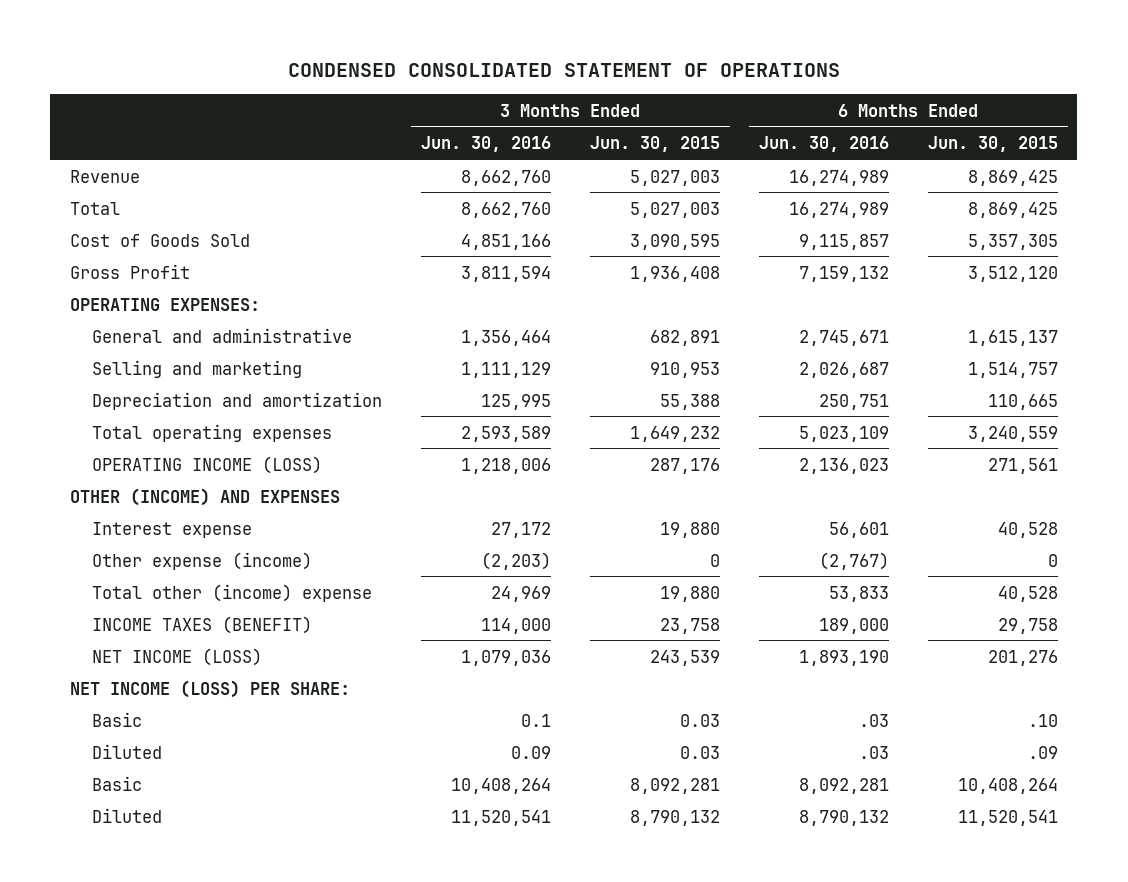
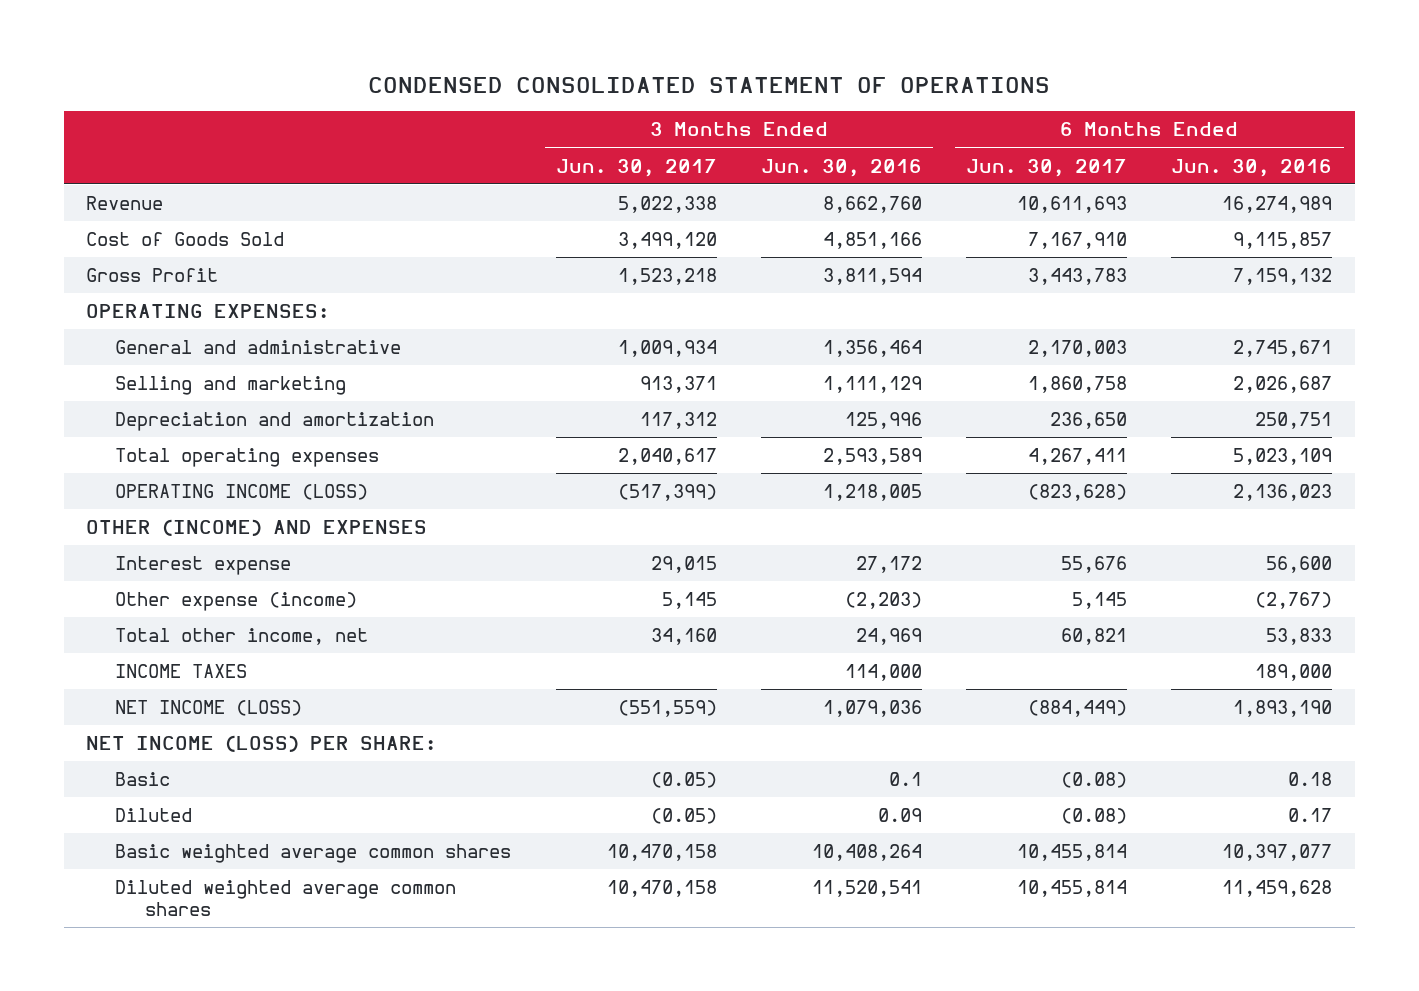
[589,136,720,153] Jun. 30, 2015 -> none
[927,136,1058,153] Jun. 30, 2015 -> none
none -> [555,158,717,177] Jun. 30, 2017
none -> [966,158,1128,177] Jun. 30, 2017
[69,201,120,215] Total -> none
[480,393,551,410] 125,995 -> [844,412,922,430] 125,996
[460,457,551,474] 1,218,006 -> [822,484,922,502] 1,218,005
[828,521,889,538] 56,601 -> [1266,556,1333,574] 56,600
[91,583,372,602] Total other (income) expense -> [115,628,369,646] Total other income, net
[91,615,312,634] INCOME TAXES (BENEFIT) -> [115,664,248,679] INCOME TAXES
[858,713,889,727] .03 -> [1288,772,1333,787] 0.18
[858,745,889,759] .03 -> [1288,808,1333,823] 0.17
[91,775,142,791] Basic -> [115,844,512,864] Basic weighted average common shares
[798,777,889,794] 8,092,281 -> [1222,844,1333,862] 10,397,077
[91,807,162,823] Diluted -> [115,880,457,917] Diluted weighted average common shares
[798,809,889,826] 8,790,132 -> [1222,880,1333,898] 11,459,628

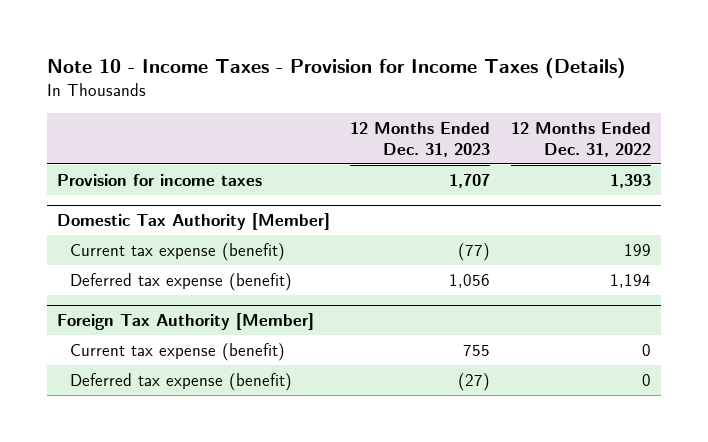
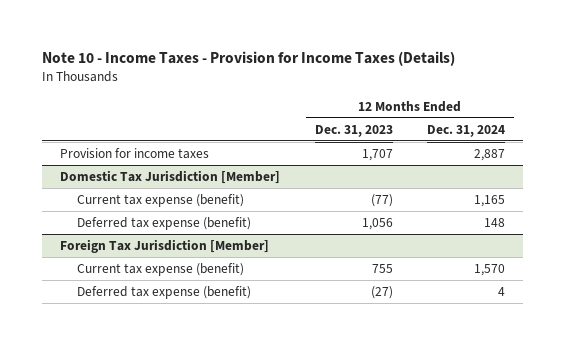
[510,121,651,157] 12 Months Ended Dec. 31, 2022 -> none
none -> [427,124,506,137] Dec. 31, 2024
[56,213,330,231] Domestic Tax Authority [Member] -> [59,170,280,185] Domestic Tax Jurisdiction [Member]
[56,313,314,331] Foreign Tax Authority [Member] -> [59,239,269,254] Foreign Tax Jurisdiction [Member]

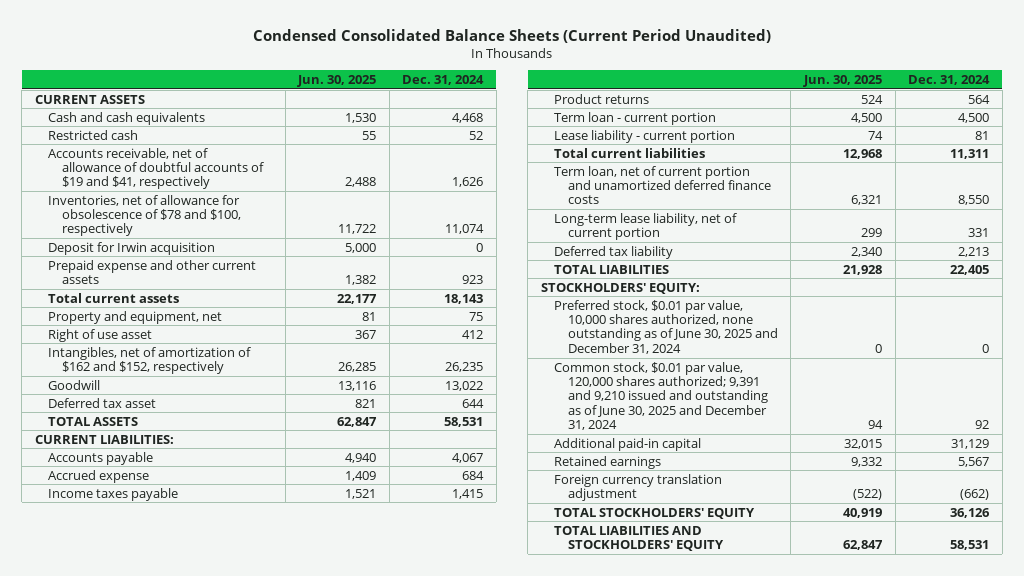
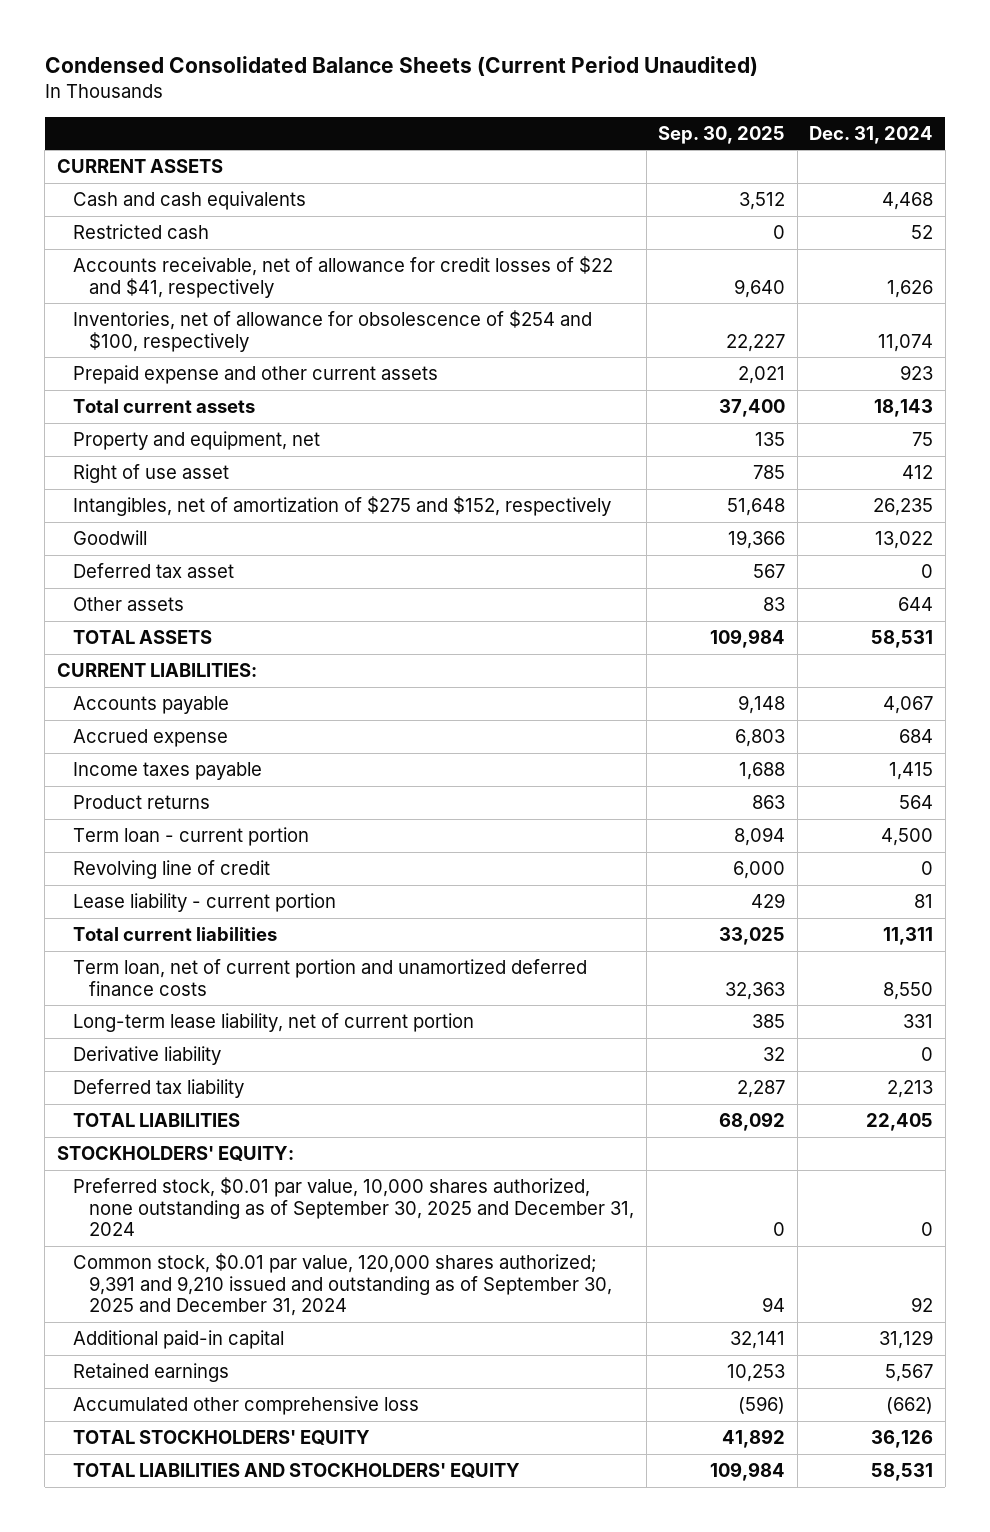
[297,74,377,87] Jun. 30, 2025 -> none
none -> [658,125,786,144] Sep. 30, 2025
[48,241,216,255] Deposit for Irwin acquisition -> none
[48,147,265,190] Accounts receivable, net of allowance of doubtful accounts of $19 and $41, respectively -> [73,256,614,298] Accounts receivable, net of allowance for credit losses of $22 and $41, respectively
[48,194,242,237] Inventories, net of allowance for obsolescence of $78 and $100, respectively -> [73,310,593,352] Inventories, net of allowance for obsolescence of $254 and $100, respectively
[48,346,252,375] Intangibles, net of amortization of $162 and $152, respectively -> [73,496,612,517] Intangibles, net of amortization of $275 and $152, respectively
[462,398,485,408] 644 -> [921,564,934,579] 0
none -> [73,597,185,612] Other assets
none -> [73,860,271,880] Revolving line of credit
none -> [73,1046,222,1066] Derivative liability
[554,299,778,354] Preferred stock, $0.01 par value, 10,000 shares authorized, none outstanding as of June 30, 2025 and December 31, 2024 -> [73,1177,635,1237] Preferred stock, $0.01 par value, 10,000 shares authorized, none outstanding as of September 30, 2025 and December 31, 2024
[554,361,768,431] Common stock, $0.01 par value, 120,000 shares authorized; 9,391 and 9,210 issued and outstanding as of June 30, 2025 and December 31, 2024 -> [73,1253,613,1317] Common stock, $0.01 par value, 120,000 shares authorized; 9,391 and 9,210 issued and outstanding as of September 30, 2025 and December 31, 2024
[554,473,723,502] Foreign currency translation adjustment -> [73,1396,420,1416] Accumulated other comprehensive loss

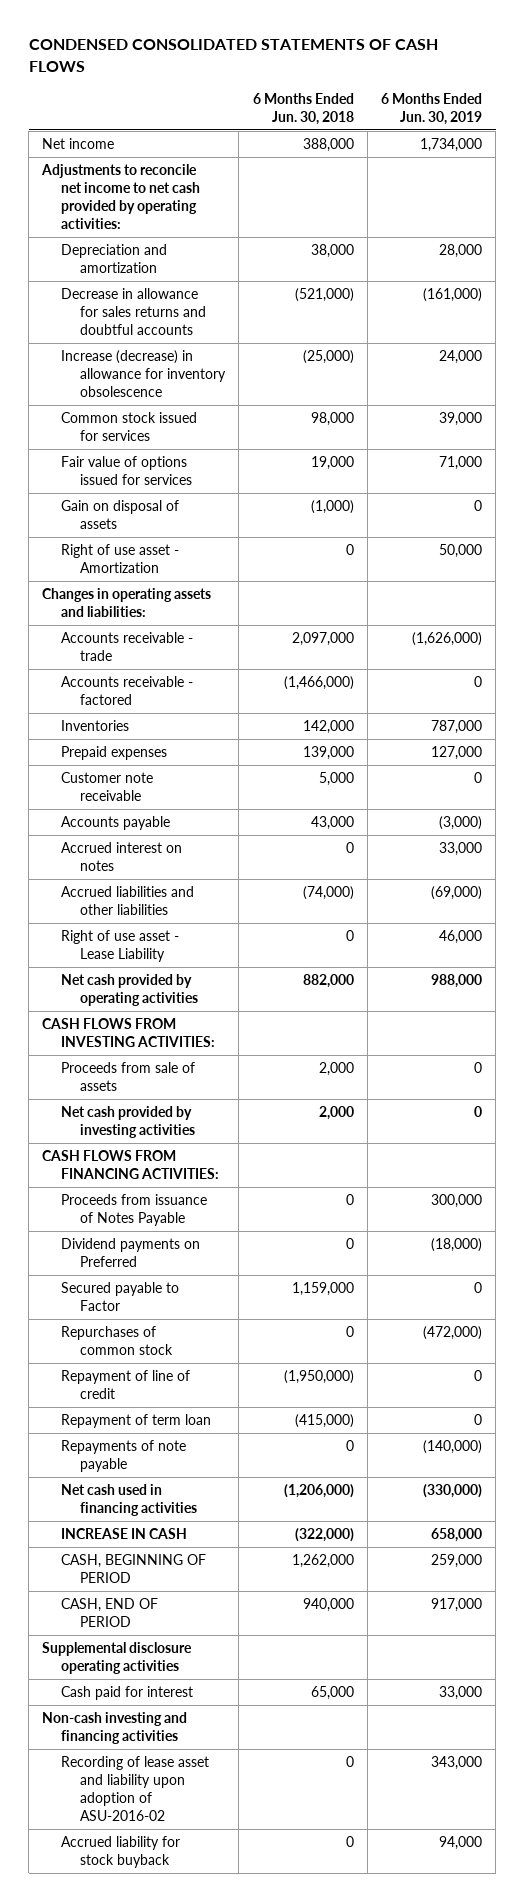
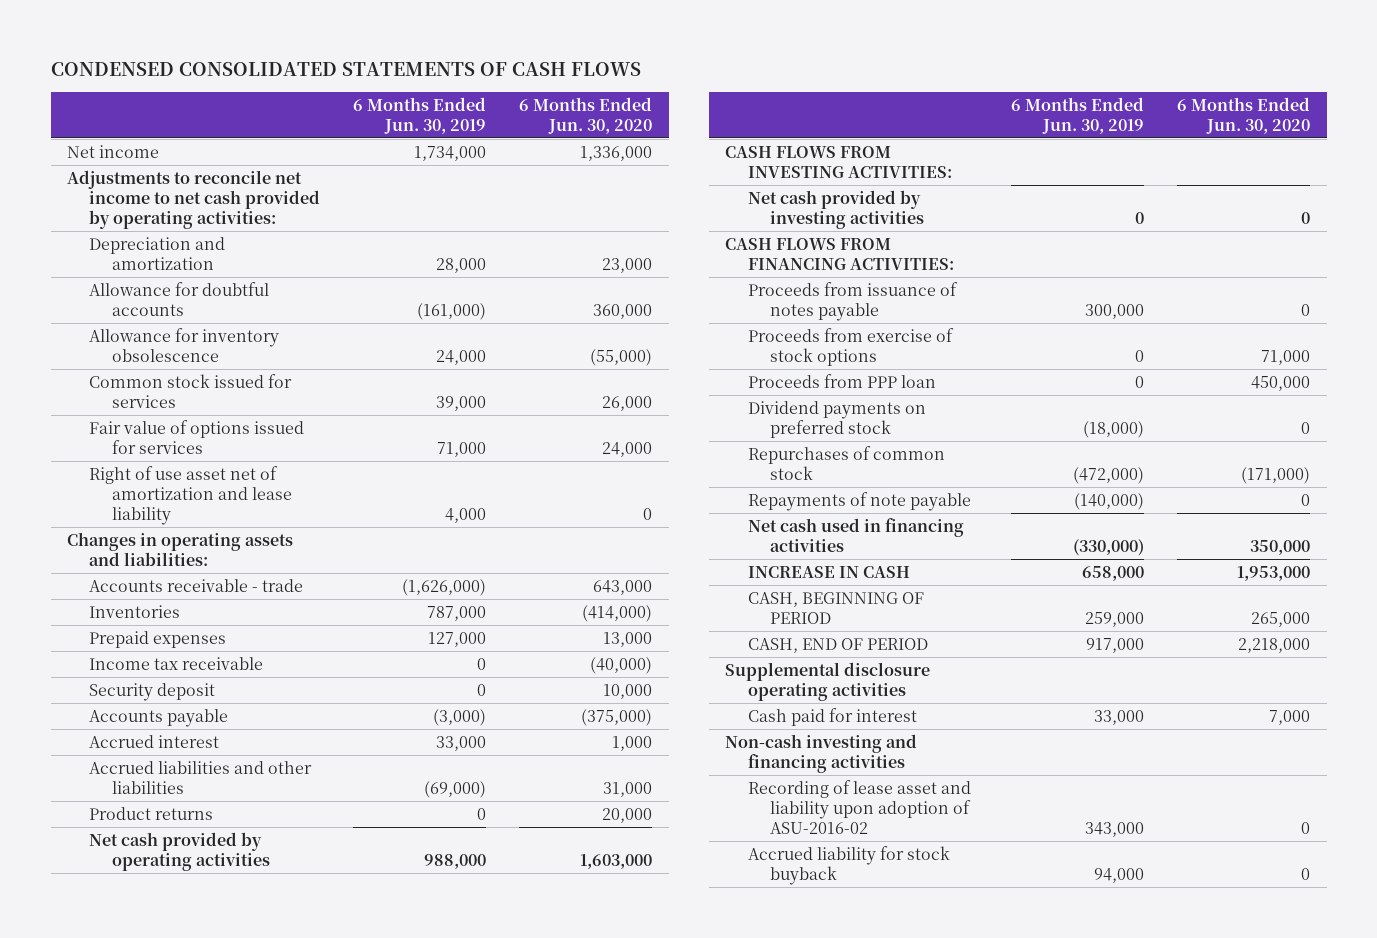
[252,92,354,125] 6 Months Ended Jun. 30, 2018 -> none
none -> [519,96,653,134] 6 Months Ended Jun. 30, 2020
[61,288,207,335] Decrease in allowance for sales returns and doubtful accounts -> [89,282,270,316] Allowance for doubtful accounts
[61,350,227,397] Increase (decrease) in allowance for inventory obsolescence -> [89,328,280,362] Allowance for inventory obsolescence
[61,500,180,529] Gain on disposal of assets -> none
[61,544,180,573] Right of use asset - Amortization -> [89,466,292,525] Right of use asset net of amortization and lease liability
[438,544,482,559] 50,000 -> [445,507,487,523] 4,000
[61,676,194,705] Accounts receivable - factored -> none
[61,772,154,801] Customer note receivable -> none
none -> [89,657,264,671] Income tax receivable
none -> [89,683,216,702] Security deposit
[61,842,183,871] Accrued interest on notes -> [89,735,220,749] Accrued interest
[61,930,180,962] Right of use asset - Lease Liability -> none
none -> [89,807,214,821] Product returns
[61,1062,196,1091] Proceeds from sale of assets -> none
[61,1282,180,1311] Secured payable to Factor -> none
[61,1194,208,1226] Proceeds from issuance of Notes Payable -> [747,282,958,321] Proceeds from issuance of notes payable
none -> [747,328,954,366] Proceeds from exercise of stock options
none -> [747,374,936,389] Proceeds from PPP loan
[61,1238,201,1267] Dividend payments on Preferred -> [747,401,926,438] Dividend payments on preferred stock
[61,1370,191,1399] Repayment of line of credit -> none
[61,1414,212,1429] Repayment of term loan -> none

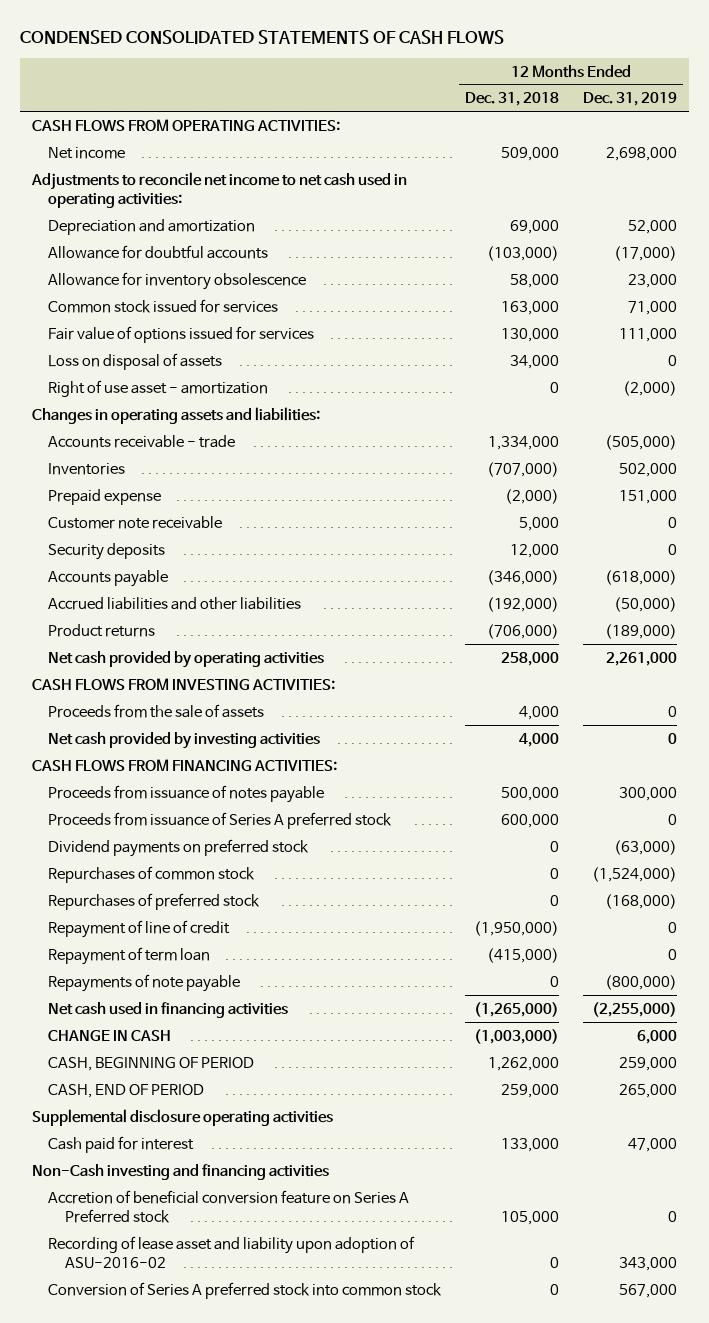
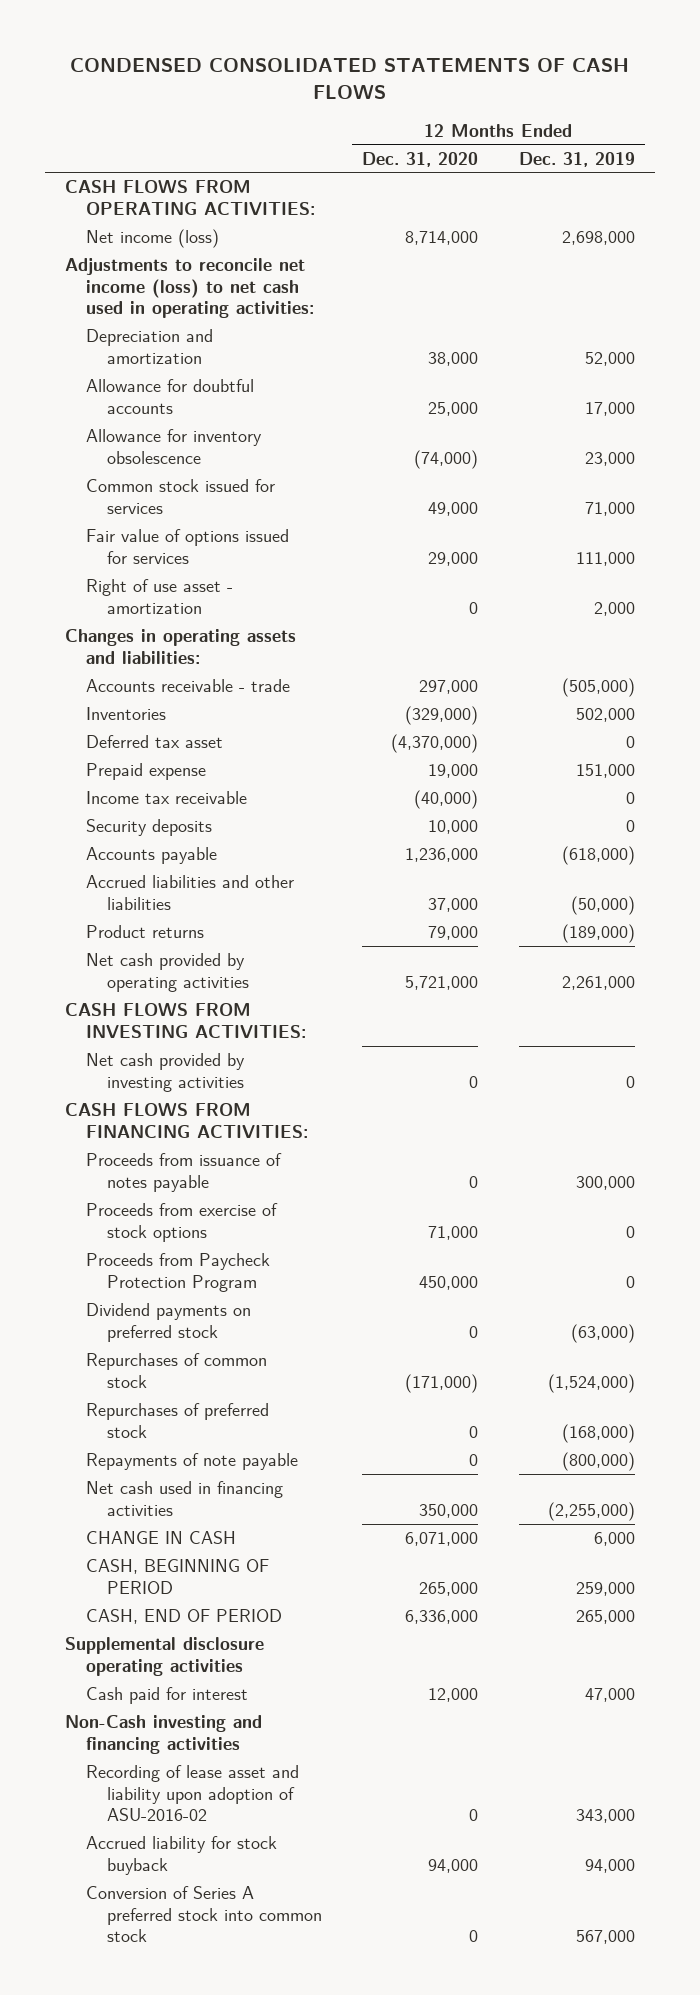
[465,92,560,107] Dec. 31, 2018 -> none
none -> [362,151,479,167] Dec. 31, 2020
[48,146,126,159] Net income -> [85,229,219,249] Net income (loss)
[30,171,407,208] Adjustments to reconcile net income to net cash used in operating activities: -> [65,258,314,319] Adjustments to reconcile net income (loss) to net cash used in operating activities:
[614,245,678,261] (17,000) -> [584,401,635,416] 17,000
[48,352,223,370] Loss on disposal of assets -> none
[623,380,678,396] (2,000) -> [593,601,635,616] 2,000
none -> [85,735,223,749] Deferred tax asset
[48,515,223,529] Customer note receivable -> none
none -> [85,791,247,805] Income tax receivable
[48,703,265,718] Proceeds from the sale of assets -> none
[48,811,393,829] Proceeds from issuance of Series A preferred stock -> none
none -> [85,1203,278,1242] Proceeds from exercise of stock options
none -> [85,1253,270,1292] Proceeds from Paycheck Protection Program
[48,919,231,938] Repayment of line of credit -> none
[48,946,211,965] Repayment of term loan -> none
[48,1189,410,1223] Accretion of beneficial conversion feature on Series A Preferred stock -> none
none -> [85,1836,277,1875] Accrued liability for stock buyback

